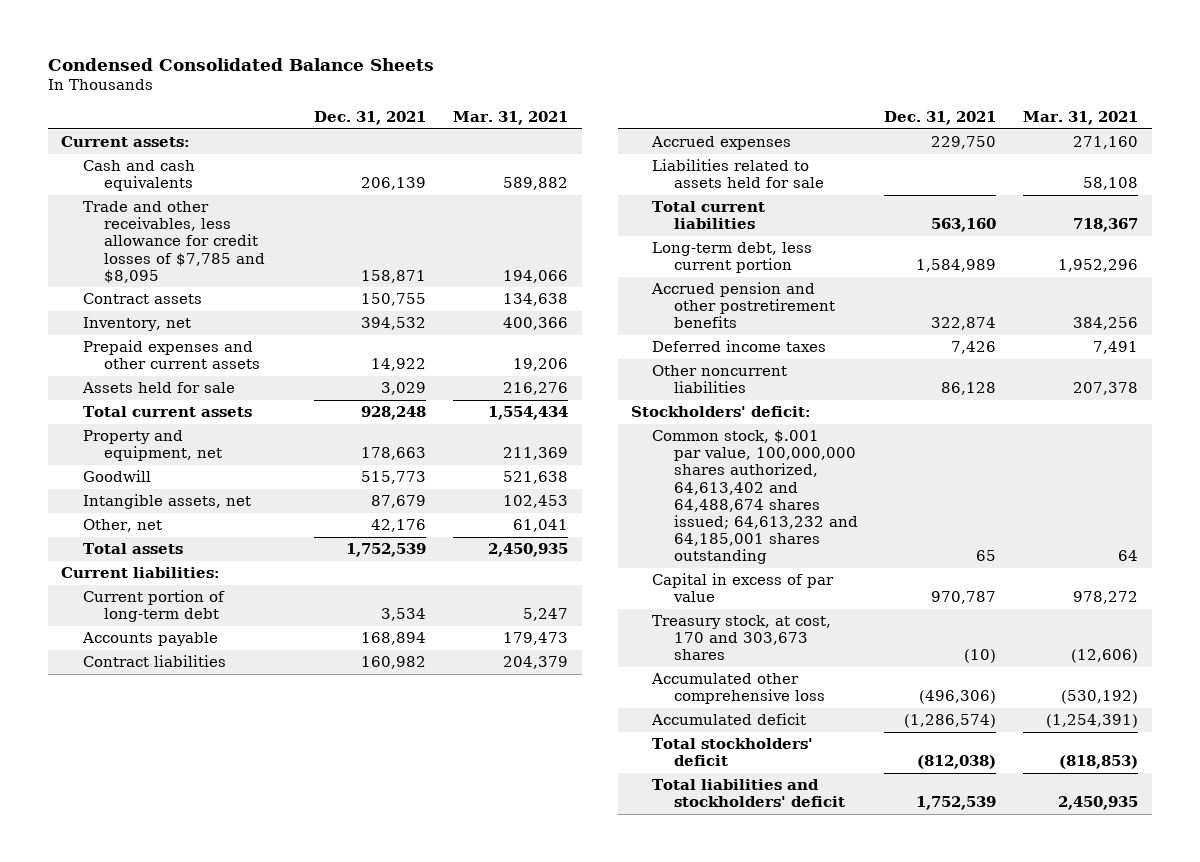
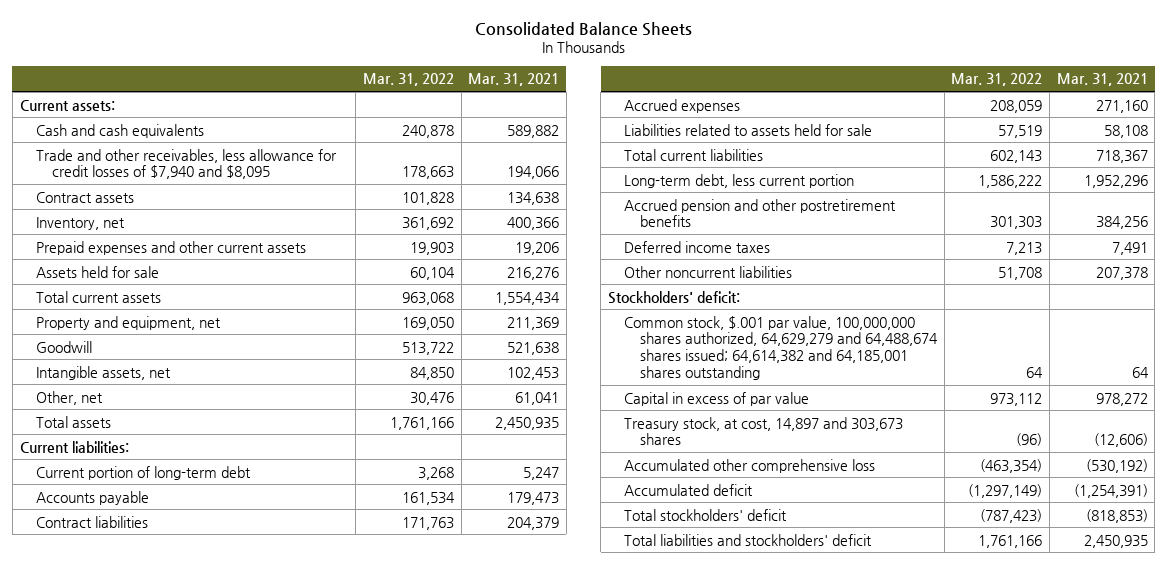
[48,57,435,71] Condensed Consolidated Balance Sheets -> [474,21,692,36] Consolidated Balance Sheets
[314,110,427,125] Dec. 31, 2021 -> none
none -> [362,73,454,87] Mar. 31, 2022
[82,201,265,283] Trade and other receivables, less allowance for credit losses of $7,785 and $8,095 -> [35,148,337,180] Trade and other receivables, less allowance for credit losses of $7,940 and $8,095
[652,430,858,565] Common stock, $.001 par value, 100,000,000 shares authorized, 64,613,402 and 64,488,674 shares issued; 64,613,232 and 64,185,001 shares outstanding -> [623,315,938,380] Common stock, $.001 par value, 100,000,000 shares authorized, 64,629,279 and 64,488,674 shares issued; 64,614,382 and 64,185,001 shares outstanding
[652,615,832,661] Treasury stock, at cost, 170 and 303,673 shares -> [623,416,903,446] Treasury stock, at cost, 14,897 and 303,673 shares

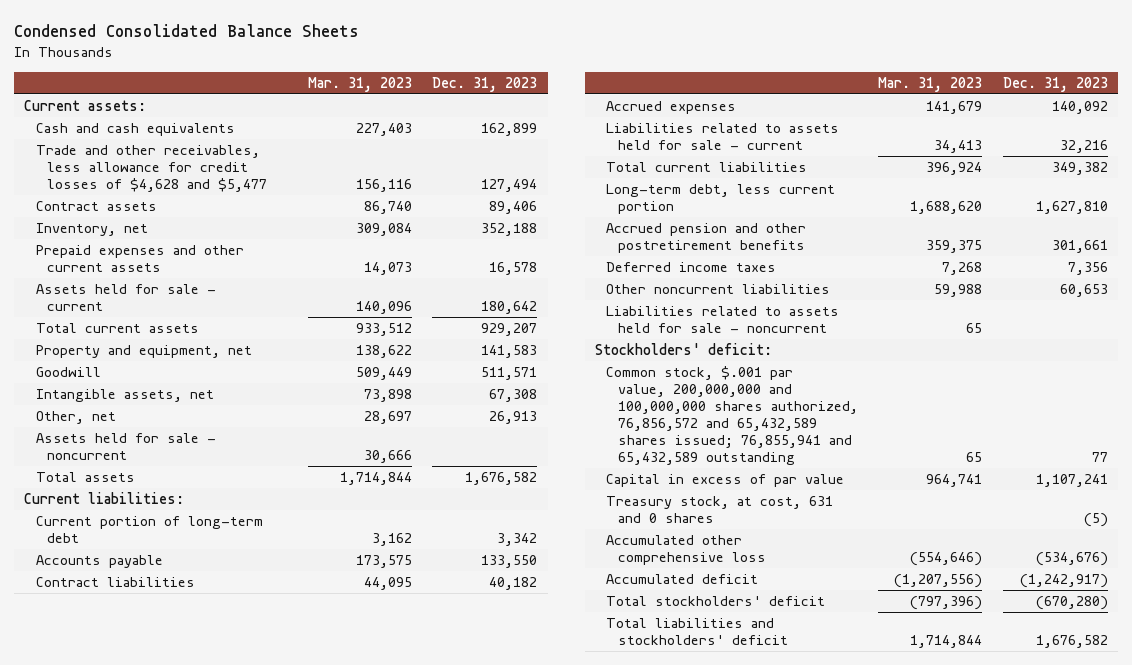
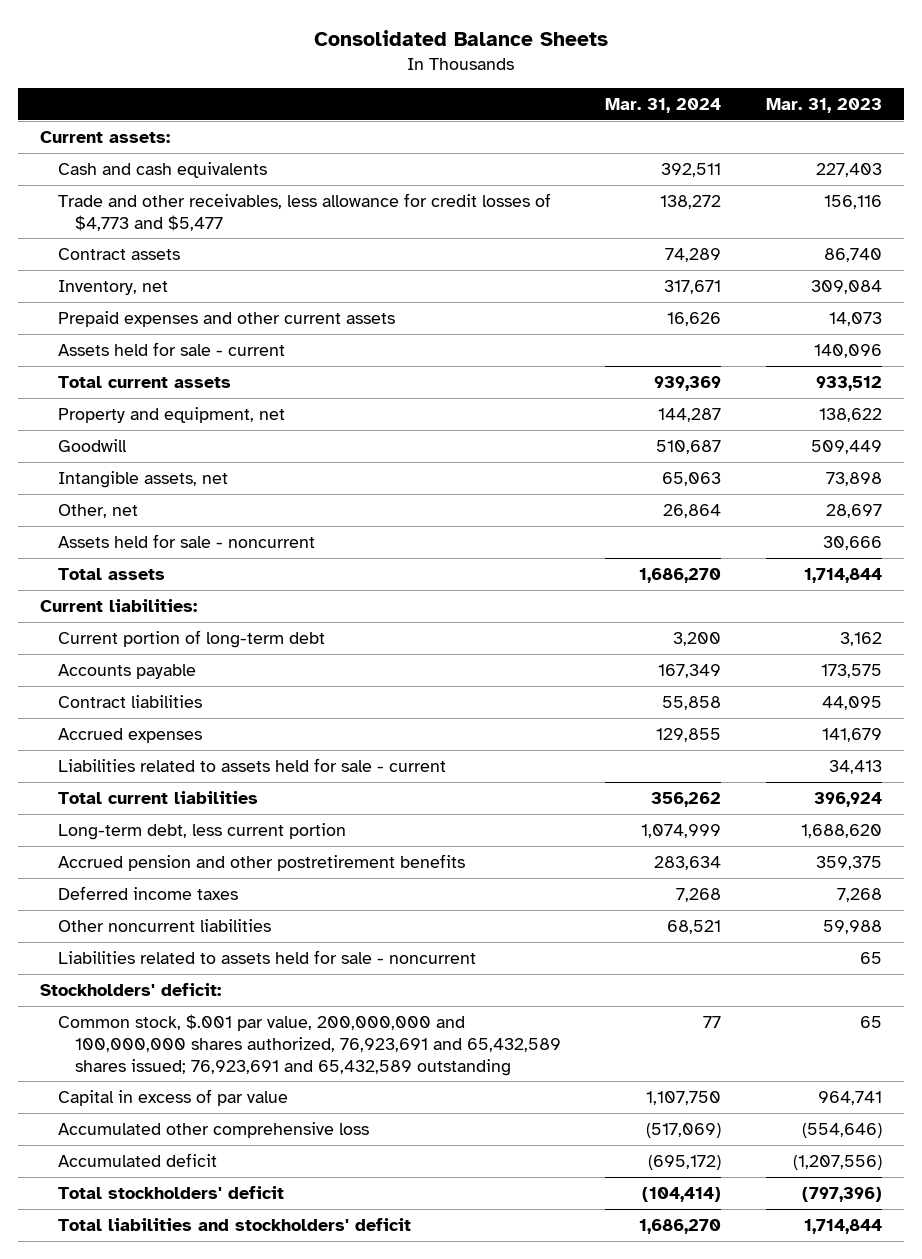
[13,23,359,37] Condensed Consolidated Balance Sheets -> [314,30,609,47] Consolidated Balance Sheets
[432,76,538,92] Dec. 31, 2023 -> none
none -> [605,98,722,114] Mar. 31, 2024
[35,145,268,193] Trade and other receivables, less allowance for credit losses of $4,628 and $5,477 -> [57,192,551,231] Trade and other receivables, less allowance for credit losses of $4,773 and $5,477
[606,366,858,466] Common stock, $.001 par value, 200,000,000 and 100,000,000 shares authorized, 76,856,572 and 65,432,589 shares issued; 76,855,941 and 65,432,589 outstanding -> [57,1013,562,1076] Common stock, $.001 par value, 200,000,000 and 100,000,000 shares authorized, 76,923,691 and 65,432,589 shares issued; 76,923,691 and 65,432,589 outstanding
[606,496,834,524] Treasury stock, at cost, 631 and 0 shares -> none

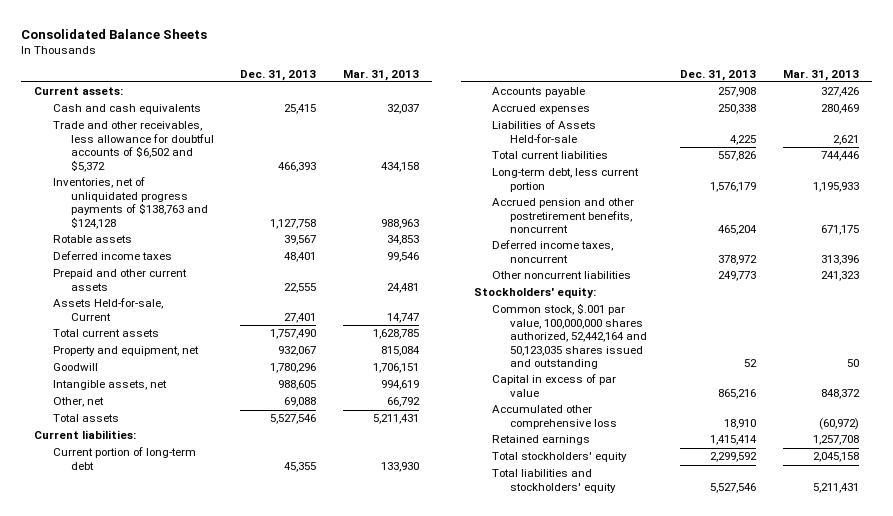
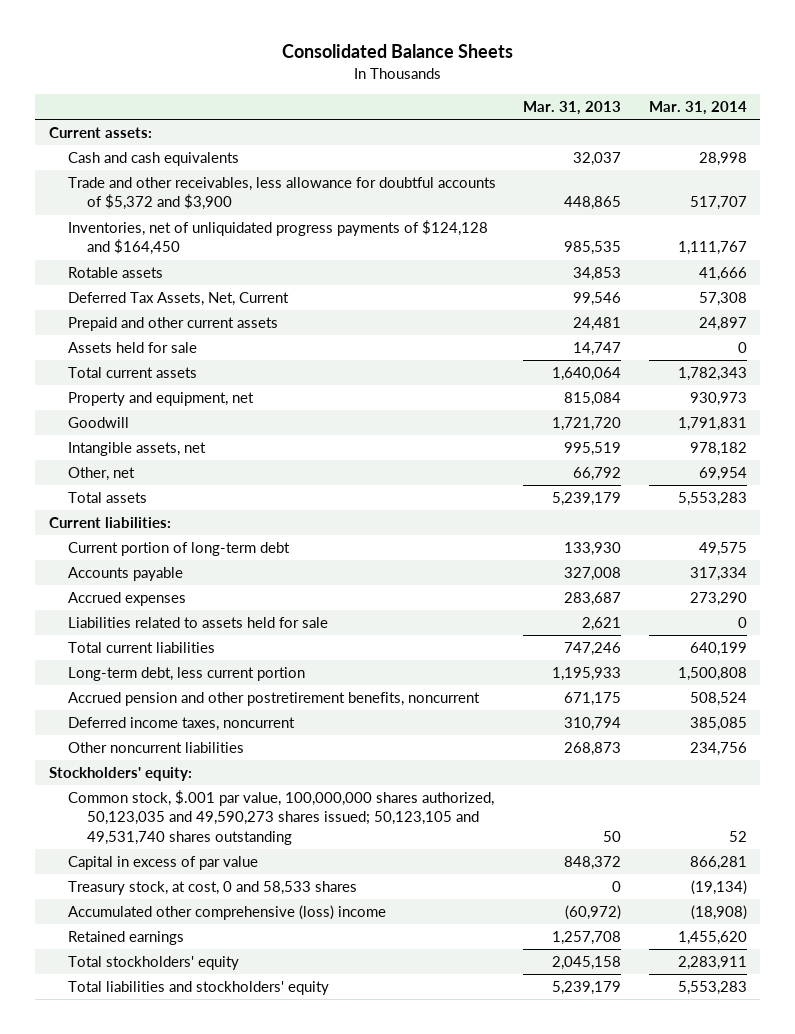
[240,69,317,81] Dec. 31, 2013 -> none
none -> [648,101,747,116] Mar. 31, 2014
[52,121,214,172] Trade and other receivables, less allowance for doubtful accounts of $6,502 and $5,372 -> [67,177,496,211] Trade and other receivables, less allowance for doubtful accounts of $5,372 and $3,900
[380,161,419,172] 434,158 -> [564,196,622,211] 448,865
[52,177,208,229] Inventories, net of unliquidated progress payments of $138,763 and $124,128 -> [67,220,488,256] Inventories, net of unliquidated progress payments of $124,128 and $164,450
[380,218,419,229] 988,963 -> [564,241,622,256] 985,535
[52,251,172,261] Deferred income taxes -> [67,292,289,307] Deferred Tax Assets, Net, Current
[52,298,163,321] Assets Held-for-sale, Current -> [67,342,197,354] Assets held for sale
[372,329,419,340] 1,628,785 -> [552,367,622,382] 1,640,064
[372,363,419,374] 1,706,151 -> [552,417,622,432] 1,721,720
[380,380,419,391] 994,619 -> [564,442,622,457] 995,519
[372,414,419,425] 5,211,431 -> [552,492,622,507] 5,239,179
[820,87,859,98] 327,426 -> [564,567,622,582] 327,008
[820,104,859,115] 280,469 -> [564,592,622,607] 283,687
[492,120,597,143] Liabilities of Assets Held-for-sale -> [67,617,328,629] Liabilities related to assets held for sale
[820,151,859,162] 744,446 -> [564,642,622,657] 747,246
[820,254,859,265] 313,396 -> [564,717,622,732] 310,794
[820,271,859,282] 241,323 -> [564,742,622,757] 268,873
[492,303,648,369] Common stock, $.001 par value, 100,000,000 shares authorized, 52,442,164 and 50,123,035 shares issued and outstanding -> [67,790,494,845] Common stock, $.001 par value, 100,000,000 shares authorized, 50,123,035 and 49,590,273 shares issued; 50,123,105 and 49,531,740 shares outstanding
none -> [67,881,357,896] Treasury stock, at cost, 0 and 58,533 shares
[492,405,618,429] Accumulated other comprehensive loss -> [67,905,386,921] Accumulated other comprehensive (loss) income
[812,482,859,493] 5,211,431 -> [552,981,622,996] 5,239,179

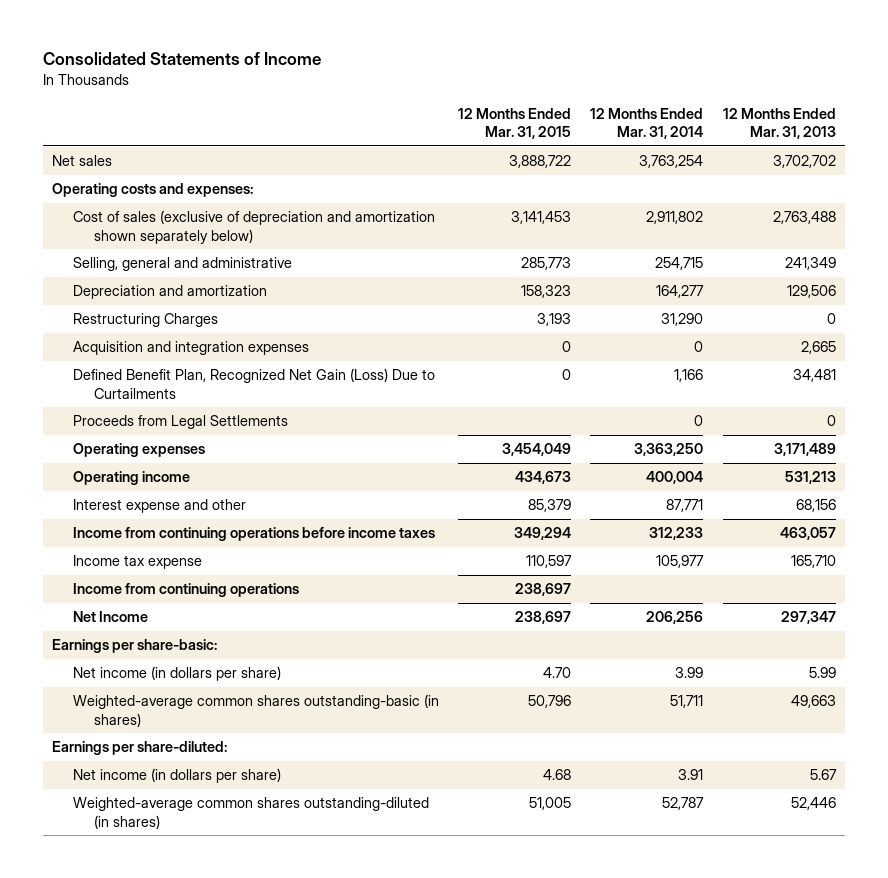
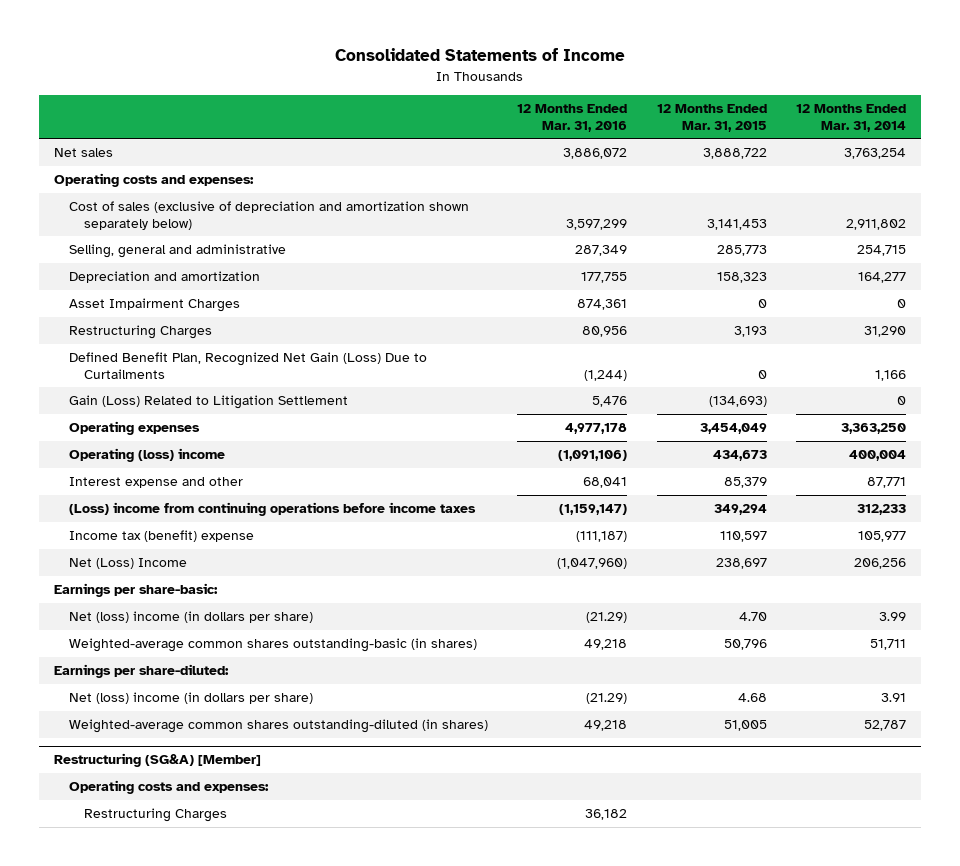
[722,107,836,140] 12 Months Ended Mar. 31, 2013 -> none
none -> [517,104,628,132] 12 Months Ended Mar. 31, 2016
none -> [68,298,240,313] Asset Impairment Charges
[73,341,310,356] Acquisition and integration expenses -> none
[73,415,289,430] Proceeds from Legal Settlements -> none
none -> [68,395,348,410] Gain (Loss) Related to Litigation Settlement
[73,471,191,486] Operating income -> [68,448,225,463] Operating (loss) income
[73,583,300,598] Income from continuing operations -> none
[73,527,436,542] Income from continuing operations before income taxes -> [68,502,476,517] (Loss) income from continuing operations before income taxes
[73,555,203,570] Income tax expense -> [68,530,254,543] Income tax (benefit) expense
[73,611,149,623] Net Income -> [68,558,187,570] Net (Loss) Income
[73,666,282,682] Net income (in dollars per share) -> [68,611,313,624] Net (loss) income (in dollars per share)
[73,768,282,784] Net income (in dollars per share) -> [68,692,313,705] Net (loss) income (in dollars per share)
none -> [54,753,262,768] Restructuring (SG&A) [Member]
none -> [68,780,269,795] Operating costs and expenses:
none -> [83,808,227,823] Restructuring Charges

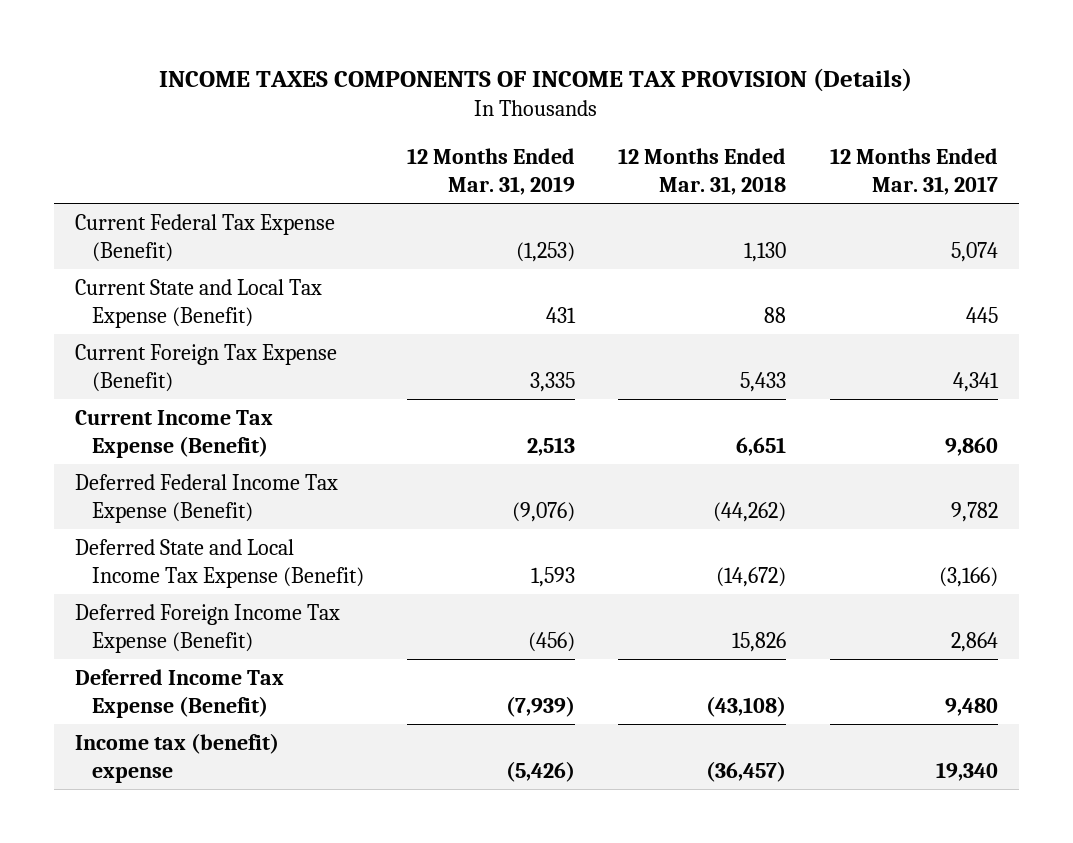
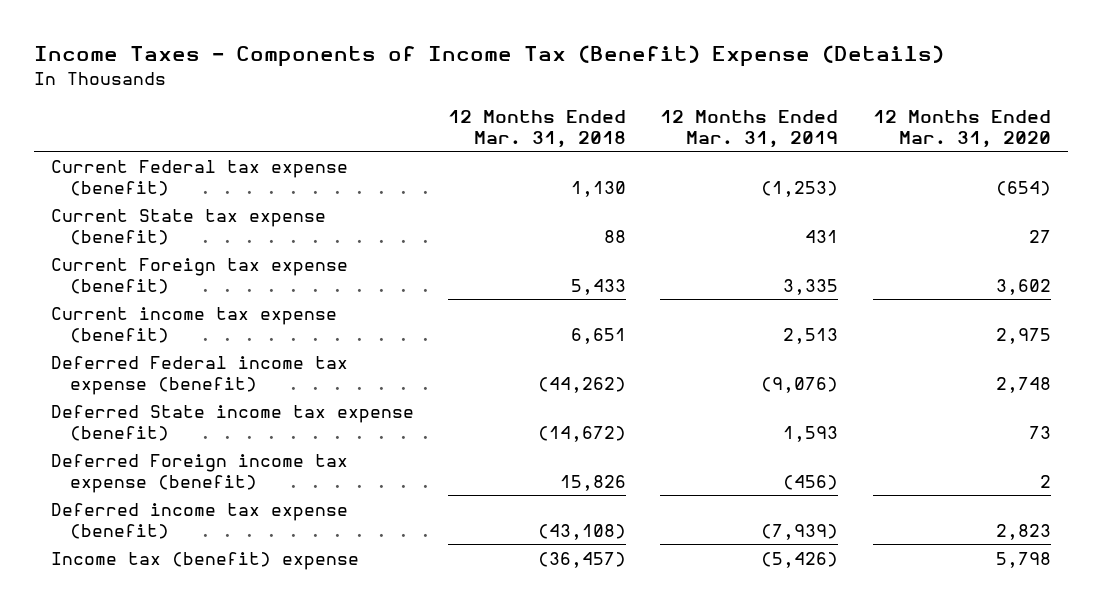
[159,68,913,93] INCOME TAXES COMPONENTS OF INCOME TAX PROVISION (Details) -> [33,44,944,67] Income Taxes - Components of Income Tax (Benefit) Expense (Details)
[829,148,998,195] 12 Months Ended Mar. 31, 2017 -> none
none -> [872,109,1051,148] 12 Months Ended Mar. 31, 2020
[75,214,336,262] Current Federal Tax Expense (Benefit) -> [50,159,348,196] Current Federal tax expense (benefit)
[75,279,323,328] Current State and Local Tax Expense (Benefit) -> [50,208,326,245] Current State tax expense (benefit)
[75,344,338,392] Current Foreign Tax Expense (Benefit) -> [50,257,348,294] Current Foreign tax expense (benefit)
[75,410,274,458] Current Income Tax Expense (Benefit) -> [50,306,337,343] Current income tax expense (benefit)
[75,474,339,523] Deferred Federal Income Tax Expense (Benefit) -> [50,355,348,395] Deferred Federal income tax expense (benefit)
[75,539,364,588] Deferred State and Local Income Tax Expense (Benefit) -> [50,404,414,441] Deferred State income tax expense (benefit)
[75,604,341,653] Deferred Foreign Income Tax Expense (Benefit) -> [50,453,348,493] Deferred Foreign income tax expense (benefit)
[75,669,285,718] Deferred Income Tax Expense (Benefit) -> [50,502,348,539] Deferred income tax expense (benefit)

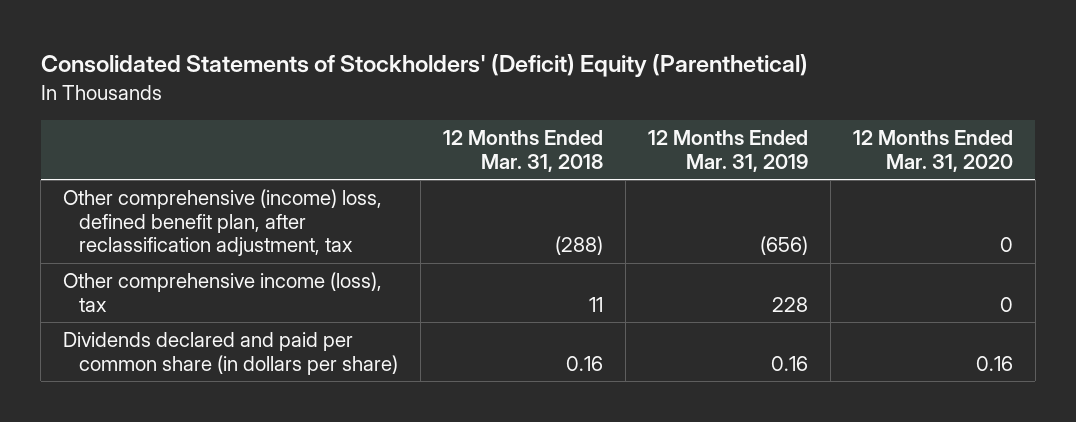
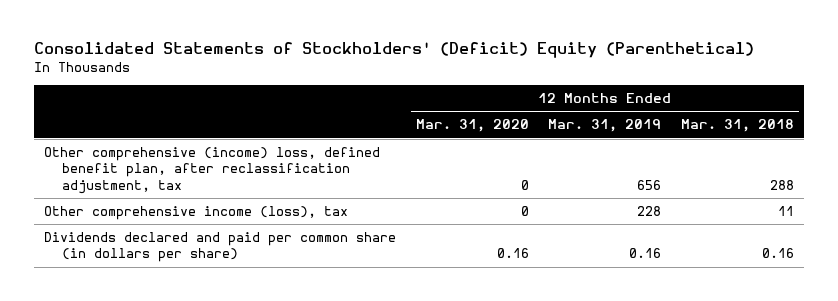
[554,236,603,256] (288) -> [769,179,794,190] 288
[759,236,808,256] (656) -> [637,179,662,190] 656

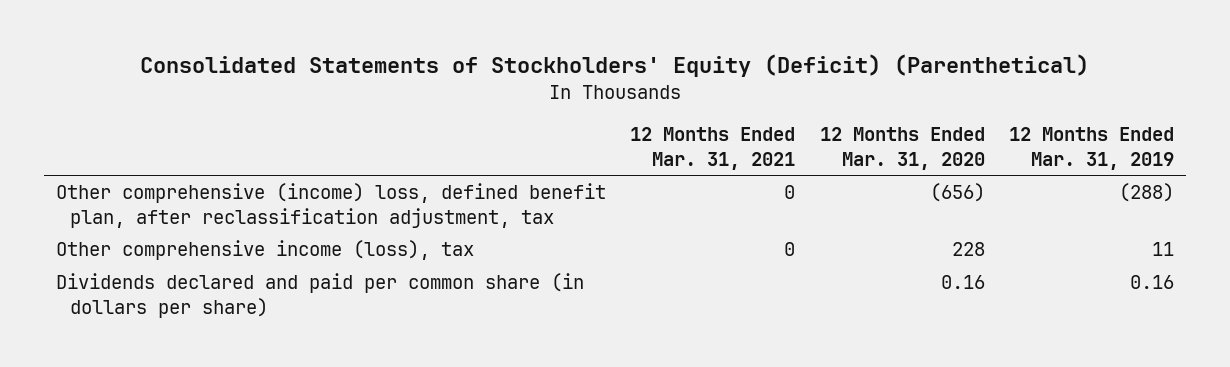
[34,42,755,59] Consolidated Statements of Stockholders' (Deficit) Equity (Parenthetical) -> [140,54,1090,78] Consolidated Statements of Stockholders' Equity (Deficit) (Parenthetical)
[680,119,794,133] Mar. 31, 2018 -> none
none -> [630,127,796,170] 12 Months Ended Mar. 31, 2021
[520,179,529,190] 0 -> [929,183,985,203] (656)
[637,179,662,190] 656 -> [1119,183,1175,203] (288)
[520,206,529,217] 0 -> [951,242,985,257] 228
[637,206,662,217] 228 -> [1152,242,1175,257] 11

